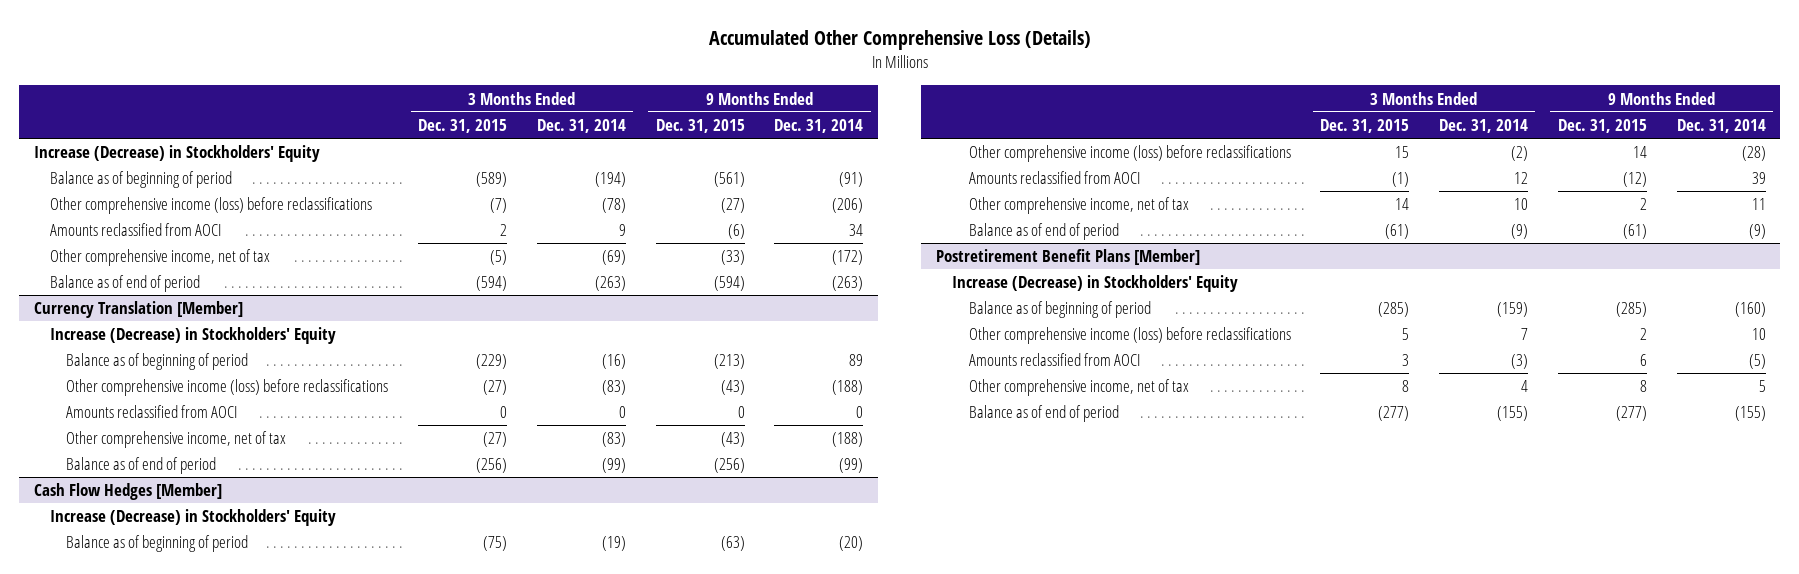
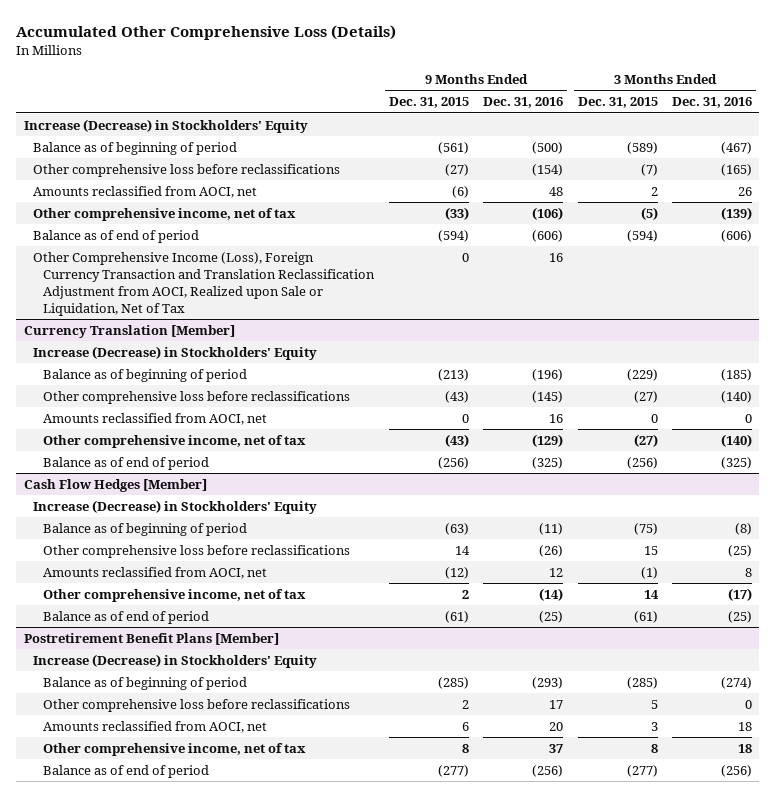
[536,118,626,133] Dec. 31, 2014 -> none
[774,118,864,133] Dec. 31, 2014 -> none
none -> [483,97,564,109] Dec. 31, 2016
none -> [672,97,753,109] Dec. 31, 2016
[50,197,373,215] Other comprehensive income (loss) before reclassifications -> [33,163,341,177] Other comprehensive loss before reclassifications
[50,223,222,237] Amounts reclassified from AOCI -> [33,185,258,198] Amounts reclassified from AOCI, net
none -> [33,251,376,316] Other Comprehensive Income (Loss), Foreign Currency Transaction and Translation Reclassification Adjustment from AOCI, Realized upon Sale or Liquidation, Net of Tax
[66,379,389,397] Other comprehensive income (loss) before reclassifications -> [43,390,351,404] Other comprehensive loss before reclassifications
[66,405,238,419] Amounts reclassified from AOCI -> [43,412,268,425] Amounts reclassified from AOCI, net
[968,145,1291,163] Other comprehensive income (loss) before reclassifications -> [43,544,351,558] Other comprehensive loss before reclassifications
[968,171,1140,185] Amounts reclassified from AOCI -> [43,566,268,579] Amounts reclassified from AOCI, net
[968,327,1291,345] Other comprehensive income (loss) before reclassifications -> [43,698,351,712] Other comprehensive loss before reclassifications
[968,353,1140,367] Amounts reclassified from AOCI -> [43,720,268,733] Amounts reclassified from AOCI, net

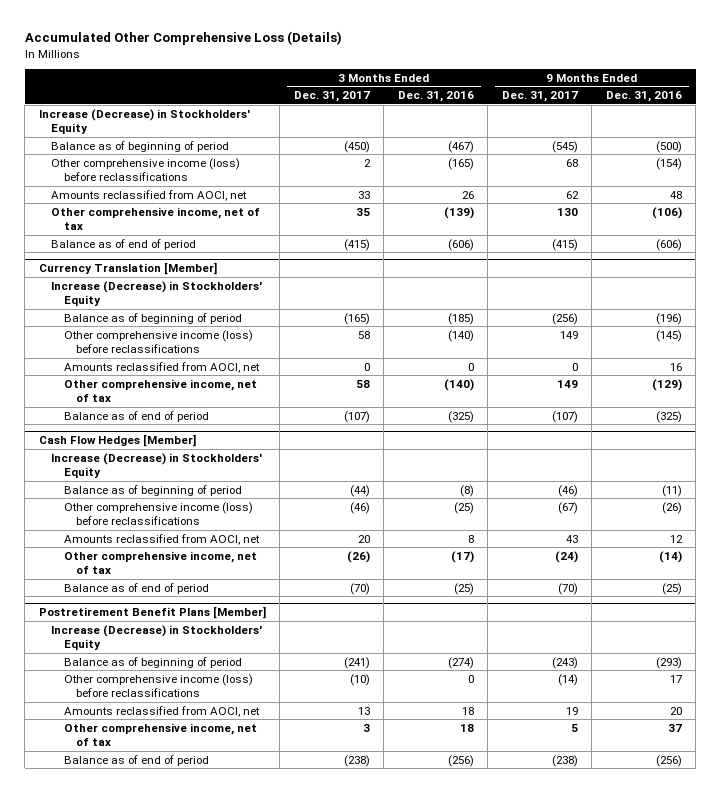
[388,97,469,109] Dec. 31, 2015 -> none
[577,97,658,109] Dec. 31, 2015 -> none
none -> [293,91,370,103] Dec. 31, 2017
none -> [501,91,578,103] Dec. 31, 2017
[33,163,341,177] Other comprehensive loss before reclassifications -> [51,157,241,182] Other comprehensive income (loss) before reclassifications
[33,251,376,316] Other Comprehensive Income (Loss), Foreign Currency Transaction and Translation Reclassification Adjustment from AOCI, Realized upon Sale or Liquidation, Net of Tax -> none
[43,390,351,404] Other comprehensive loss before reclassifications -> [63,329,253,354] Other comprehensive income (loss) before reclassifications
[43,544,351,558] Other comprehensive loss before reclassifications -> [63,501,253,526] Other comprehensive income (loss) before reclassifications
[43,698,351,712] Other comprehensive loss before reclassifications -> [63,673,253,698] Other comprehensive income (loss) before reclassifications

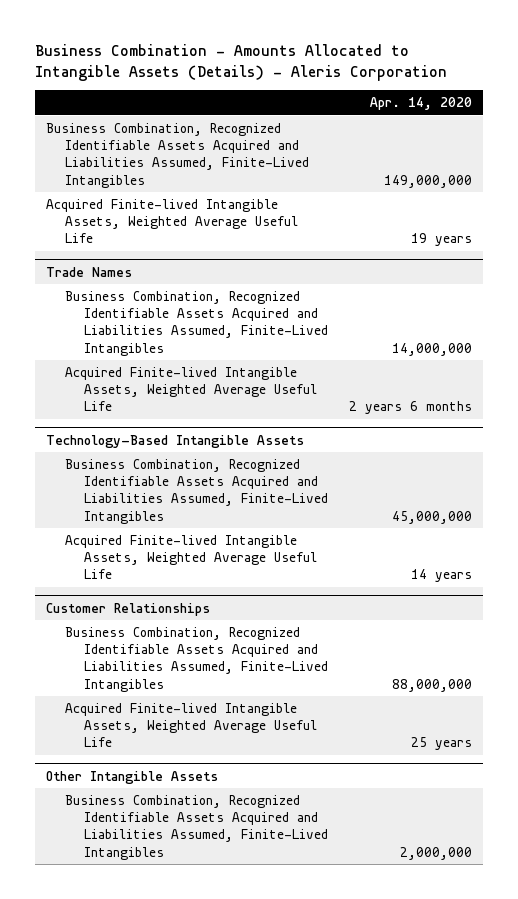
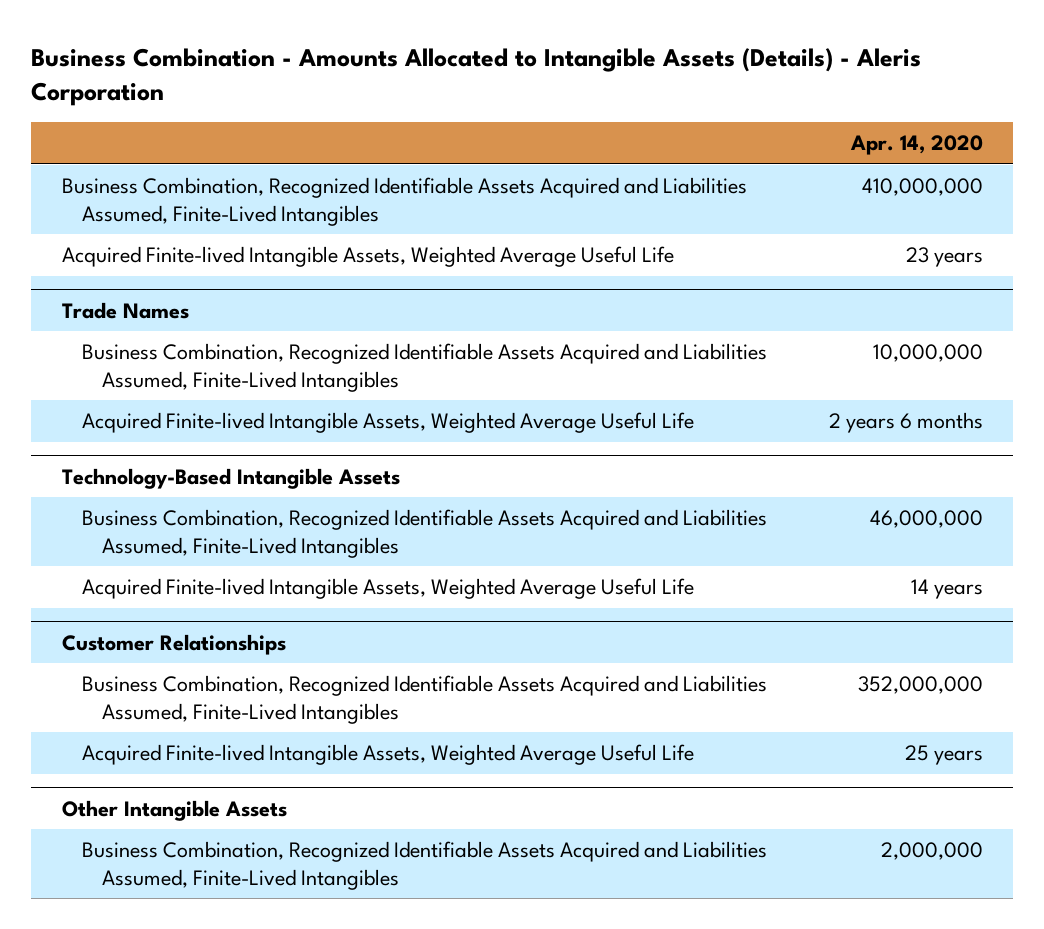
[384,174,473,188] 149,000,000 -> [861,178,983,197] 410,000,000
[411,233,473,247] 19 years -> [905,247,983,268] 23 years
[392,342,473,356] 14,000,000 -> [872,344,983,363] 10,000,000
[392,510,473,524] 45,000,000 -> [869,510,983,529] 46,000,000
[392,678,473,692] 88,000,000 -> [857,676,983,695] 352,000,000

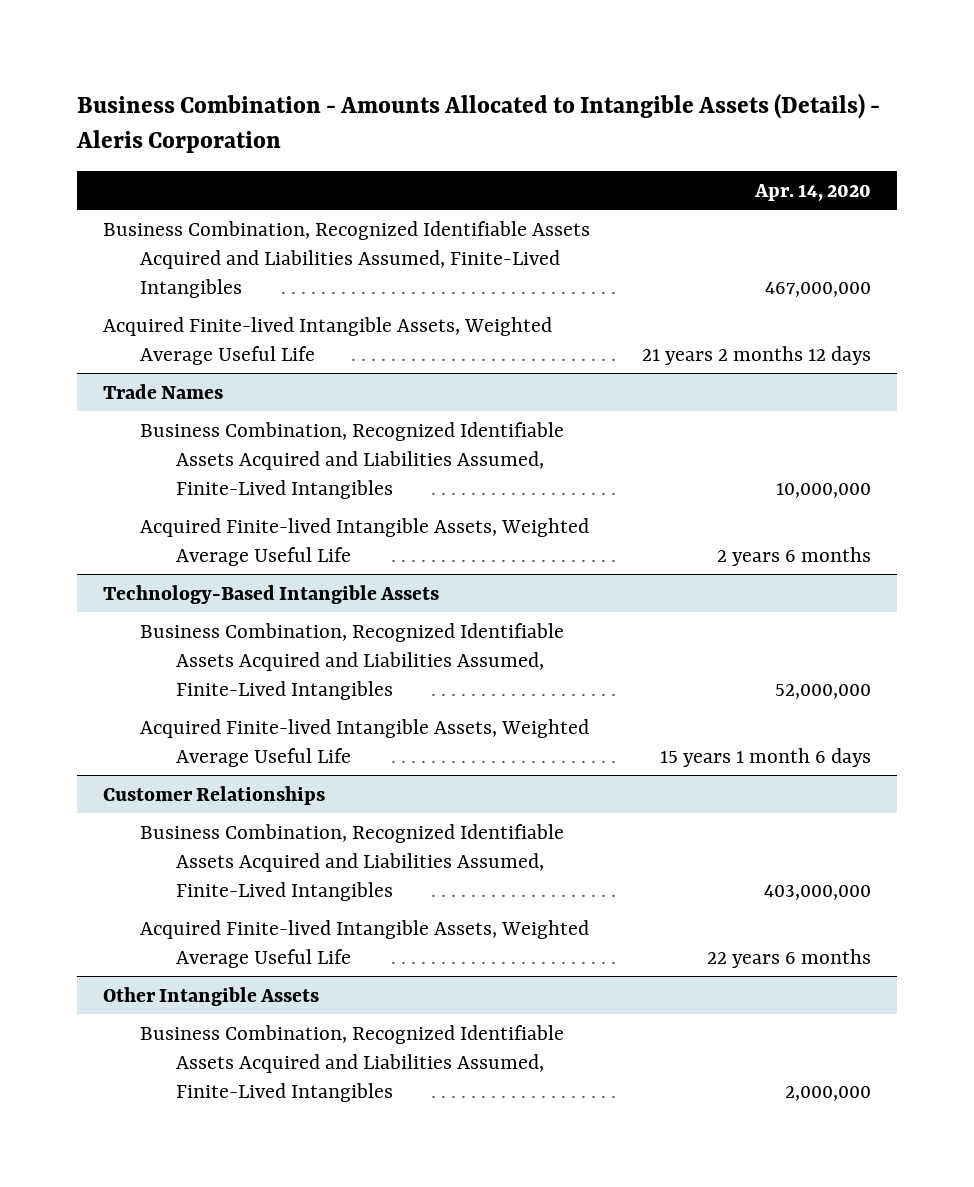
[861,178,983,197] 410,000,000 -> [764,281,871,297] 467,000,000
[905,247,983,268] 23 years -> [641,345,871,365] 21 years 2 months 12 days
[869,510,983,529] 46,000,000 -> [774,683,871,699] 52,000,000
[910,579,983,600] 14 years -> [659,747,871,767] 15 years 1 month 6 days
[857,676,983,695] 352,000,000 -> [763,884,871,900] 403,000,000
[904,745,983,766] 25 years -> [706,948,871,968] 22 years 6 months

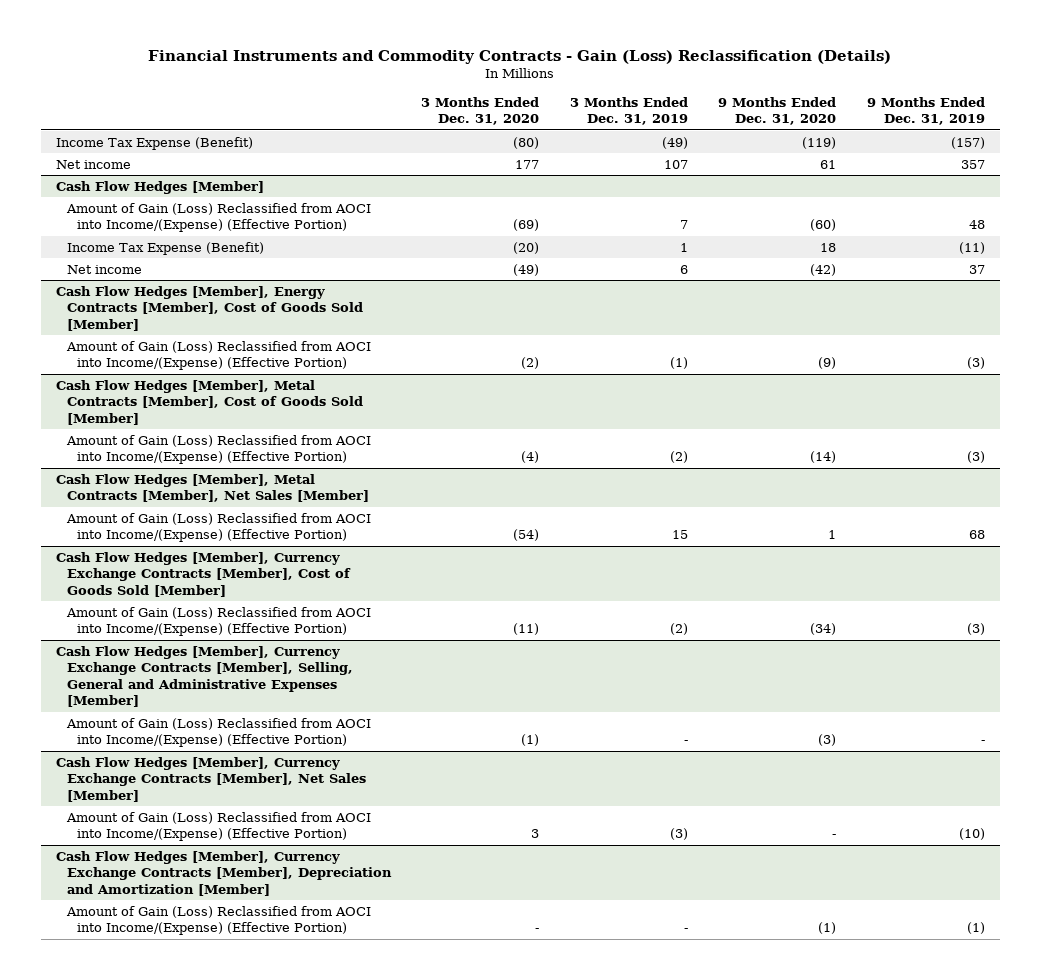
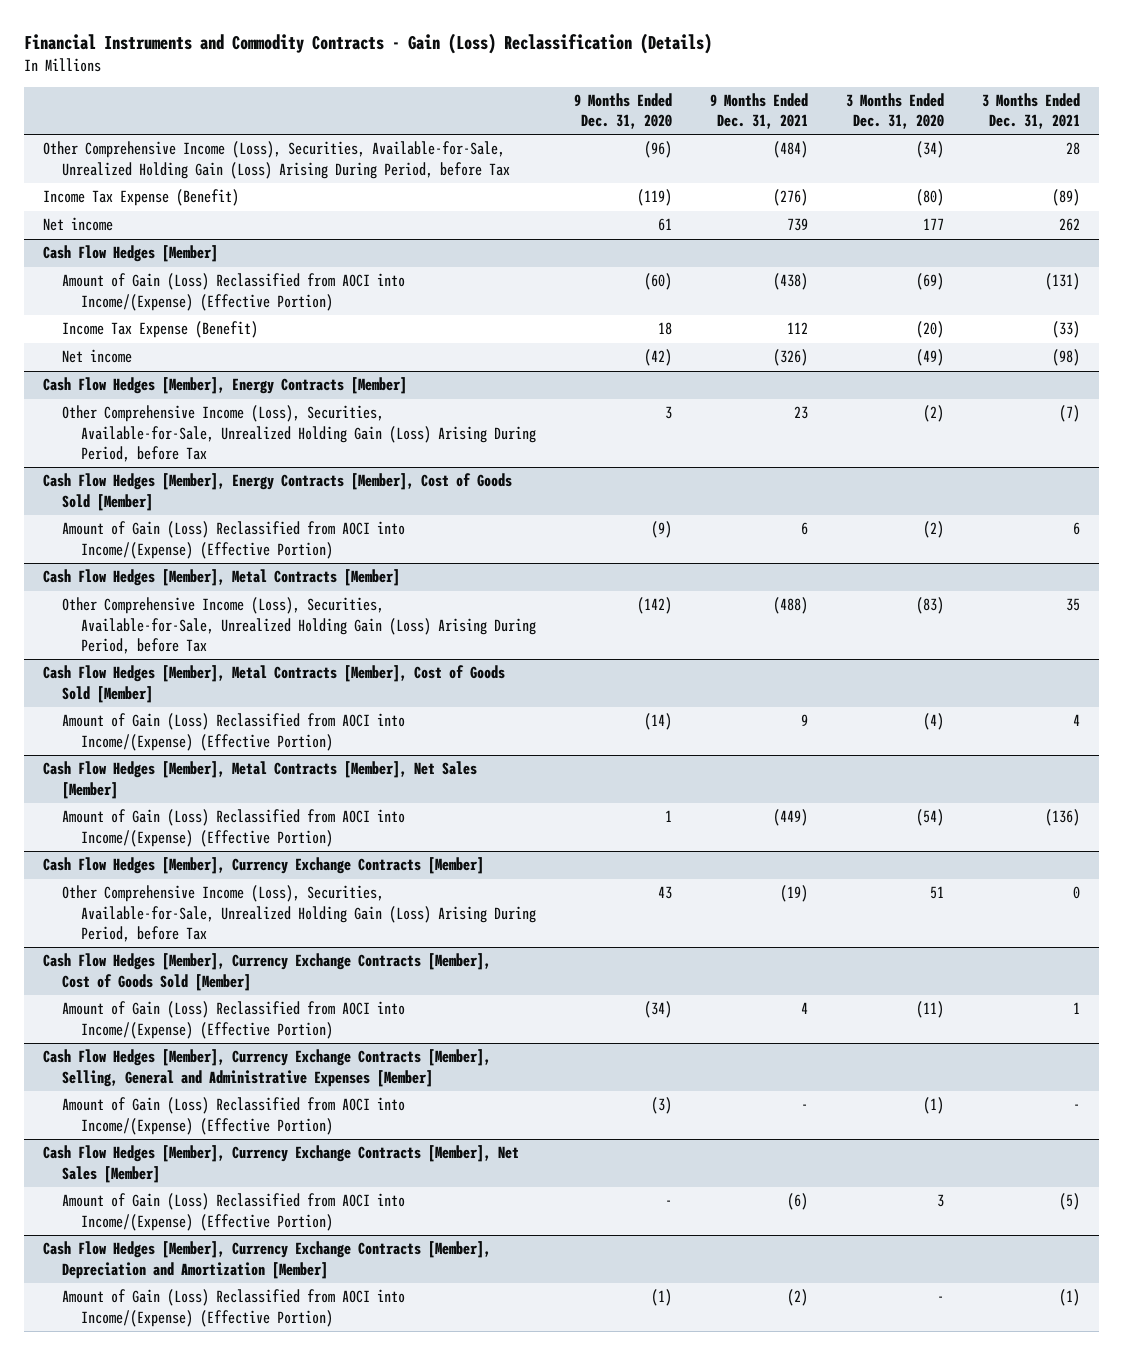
[569,96,688,126] 3 Months Ended Dec. 31, 2019 -> none
[866,96,985,126] 9 Months Ended Dec. 31, 2019 -> none
none -> [710,92,809,130] 9 Months Ended Dec. 31, 2021
none -> [982,92,1081,130] 3 Months Ended Dec. 31, 2021
none -> [43,141,511,179] Other Comprehensive Income (Loss), Securities, Available-for-Sale, Unrealized Holding Gain (Loss) Arising During Period, before Tax
none -> [43,377,408,395] Cash Flow Hedges [Member], Energy Contracts [Member]
none -> [62,405,537,463] Other Comprehensive Income (Loss), Securities, Available-for-Sale, Unrealized Holding Gain (Loss) Arising During Period, before Tax
none -> [43,569,401,587] Cash Flow Hedges [Member], Metal Contracts [Member]
none -> [62,597,537,655] Other Comprehensive Income (Loss), Securities, Available-for-Sale, Unrealized Holding Gain (Loss) Arising During Period, before Tax
none -> [43,857,485,875] Cash Flow Hedges [Member], Currency Exchange Contracts [Member]
none -> [62,885,537,943] Other Comprehensive Income (Loss), Securities, Available-for-Sale, Unrealized Holding Gain (Loss) Arising During Period, before Tax

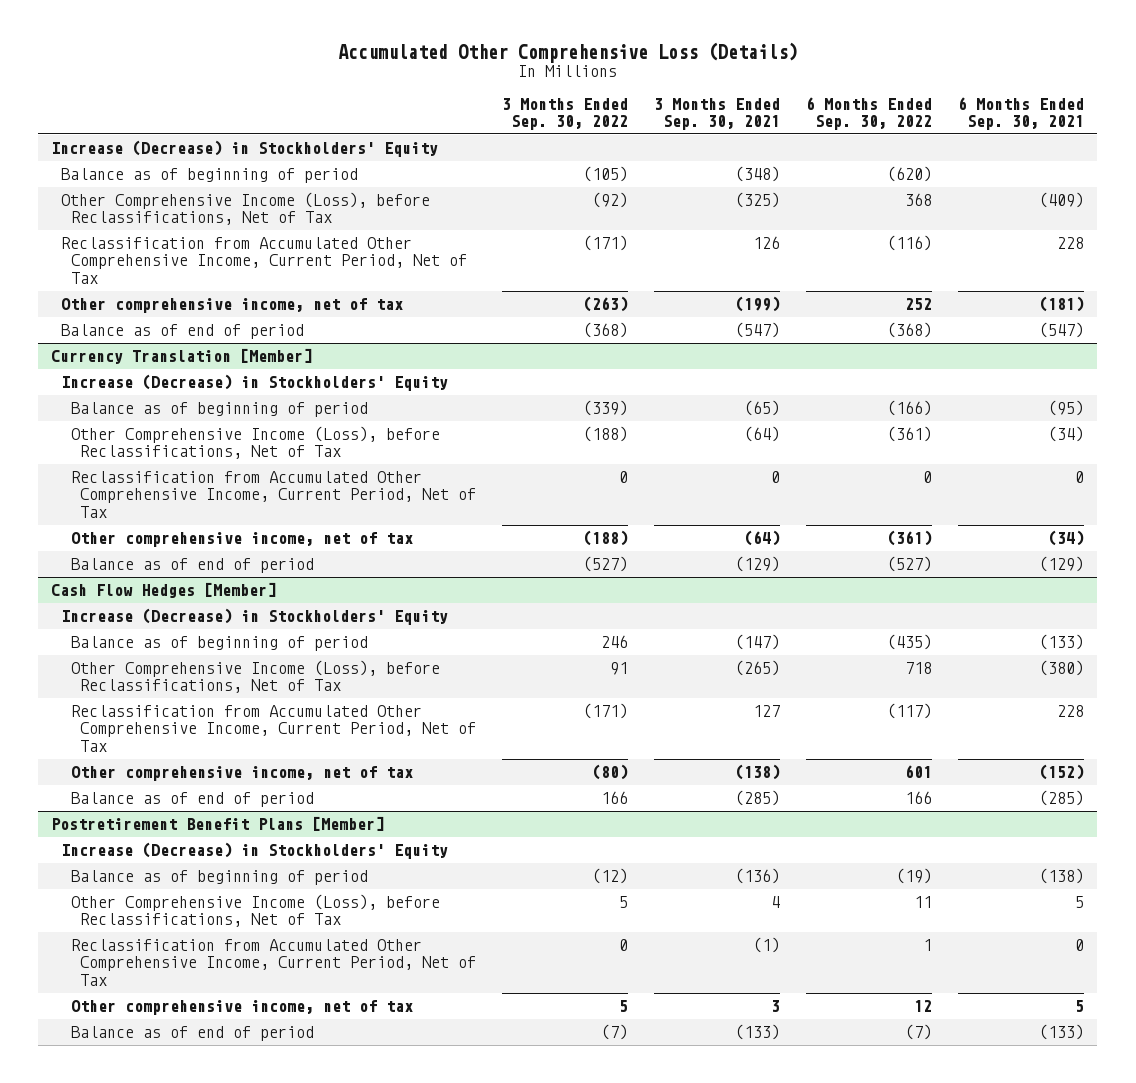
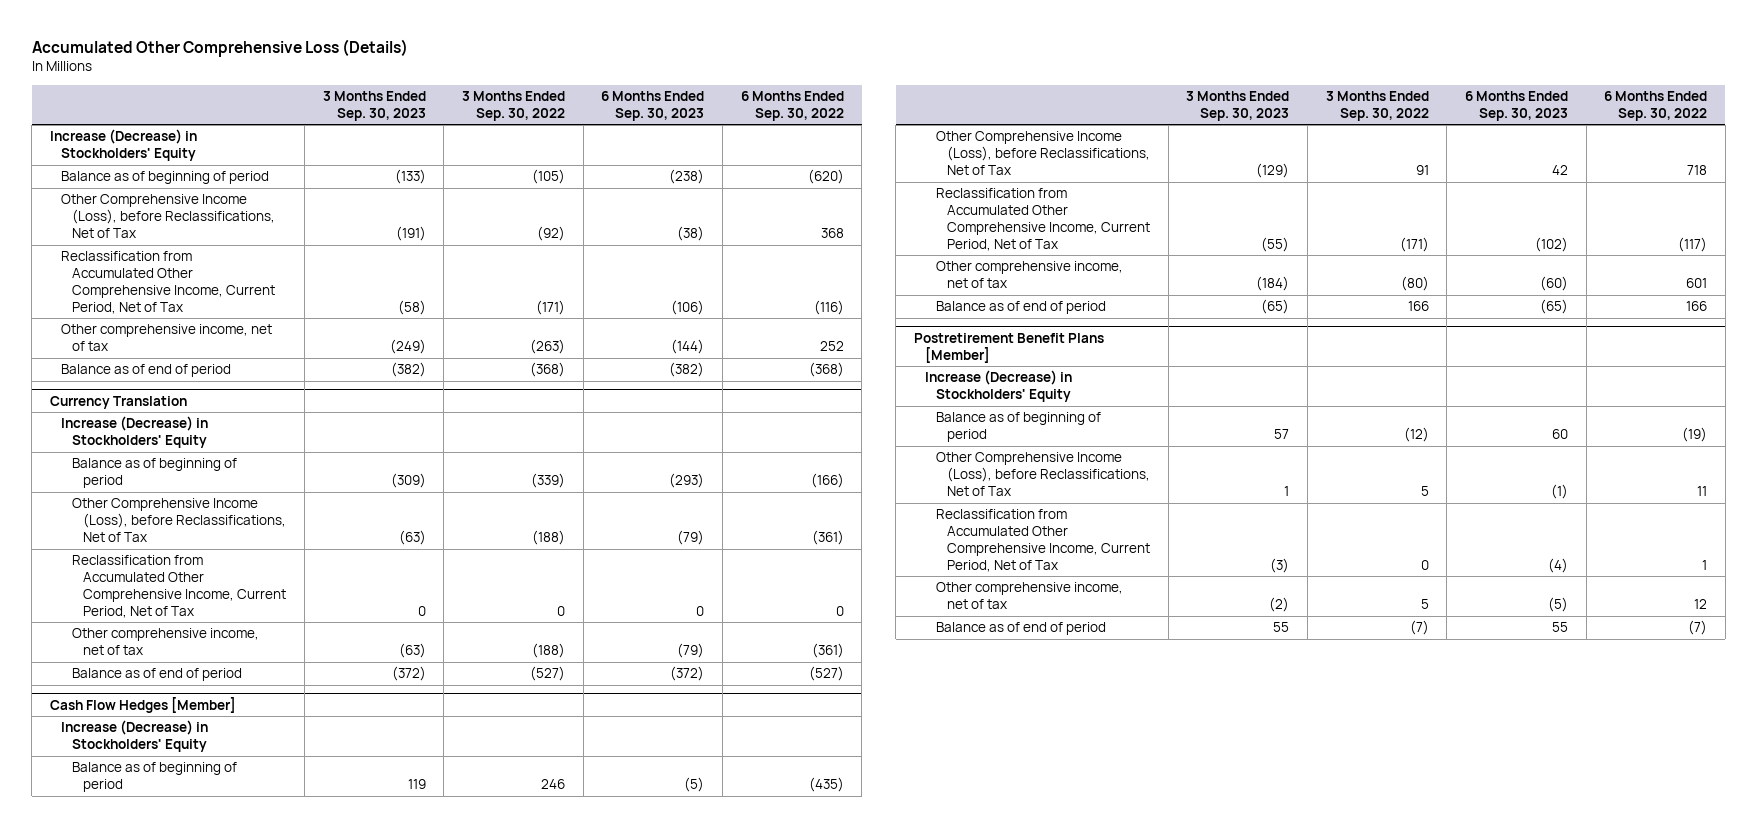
[654,97,781,131] 3 Months Ended Sep. 30, 2021 -> none
[958,96,1085,131] 6 Months Ended Sep. 30, 2021 -> none
none -> [322,91,426,121] 3 Months Ended Sep. 30, 2023
none -> [601,91,705,121] 6 Months Ended Sep. 30, 2023
[51,348,313,365] Currency Translation [Member] -> [50,395,188,409] Currency Translation

